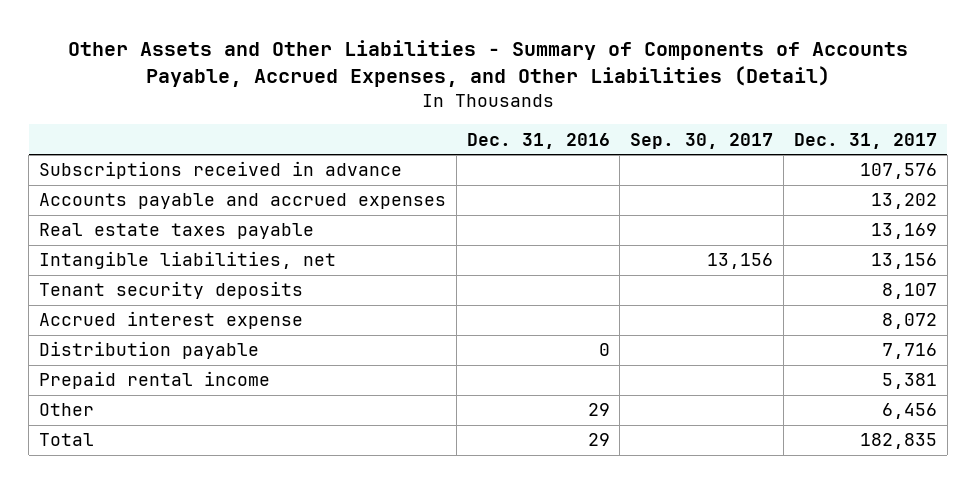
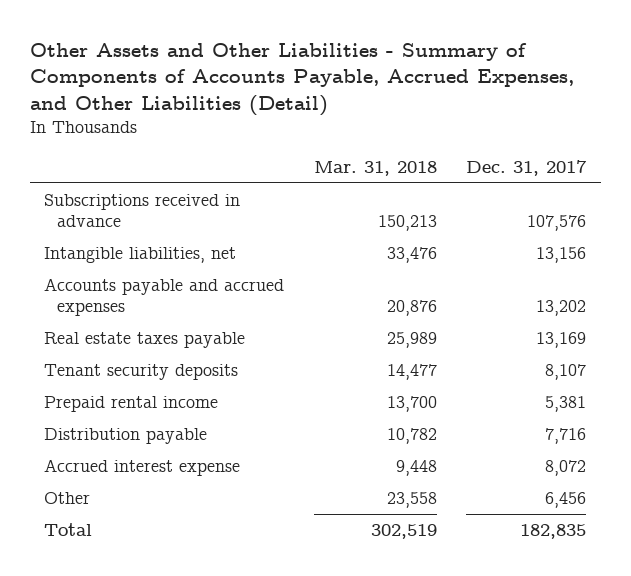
[466,132,610,149] Dec. 31, 2016 -> none
[630,132,774,149] Sep. 30, 2017 -> none
none -> [313,160,437,176] Mar. 31, 2018
[39,251,337,270] Intangible liabilities, net -> [44,247,237,264] Intangible liabilities, net
[39,341,260,360] Distribution payable -> [44,428,208,445] Distribution payable
[39,311,304,330] Accrued interest expense -> [44,459,241,477] Accrued interest expense

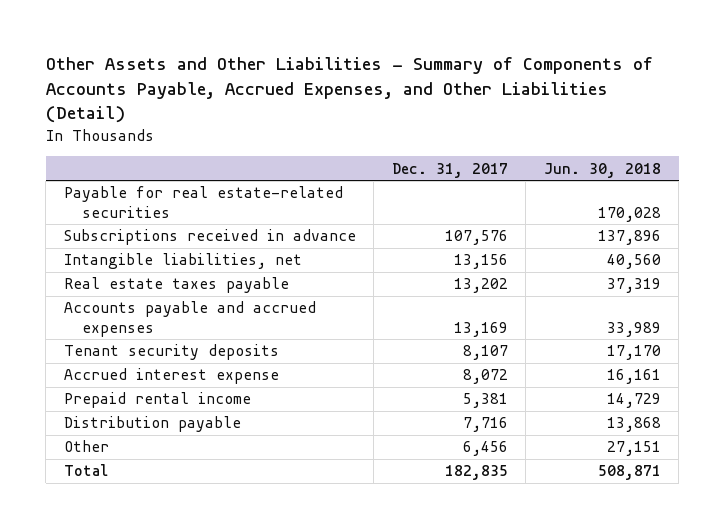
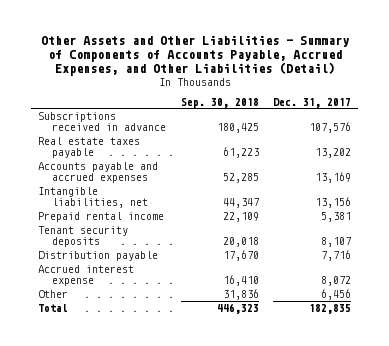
[543,162,661,178] Jun. 30, 2018 -> none
none -> [180,97,259,108] Sep. 30, 2018
[63,186,343,218] Payable for real estate-related securities -> none
[63,253,302,270] Intangible liabilities, net -> [38,186,149,208] Intangible liabilities, net
[63,344,279,361] Tenant security deposits -> [38,225,129,247] Tenant security deposits
[63,368,279,385] Accrued interest expense -> [38,264,135,286] Accrued interest expense

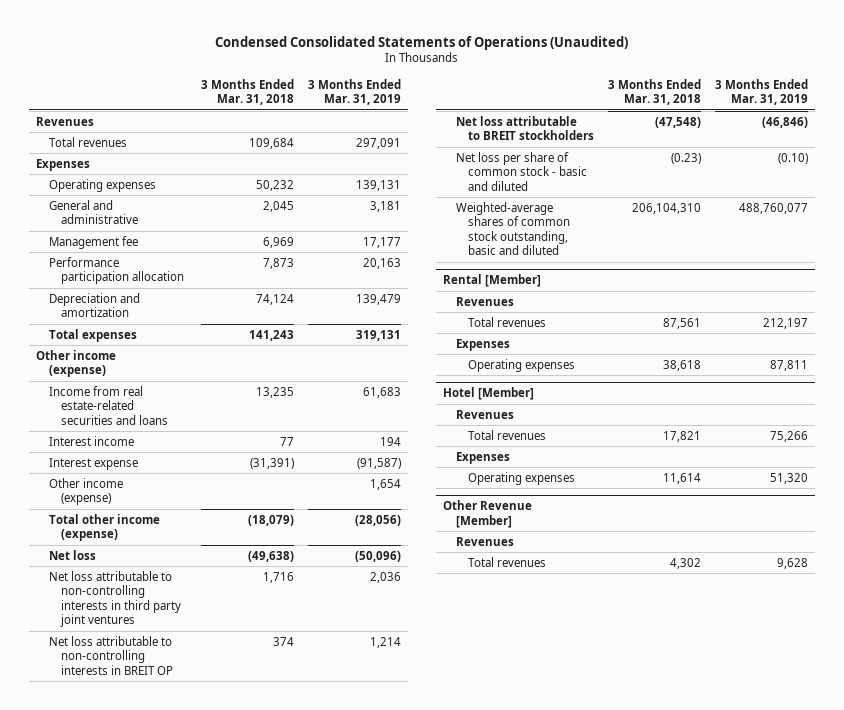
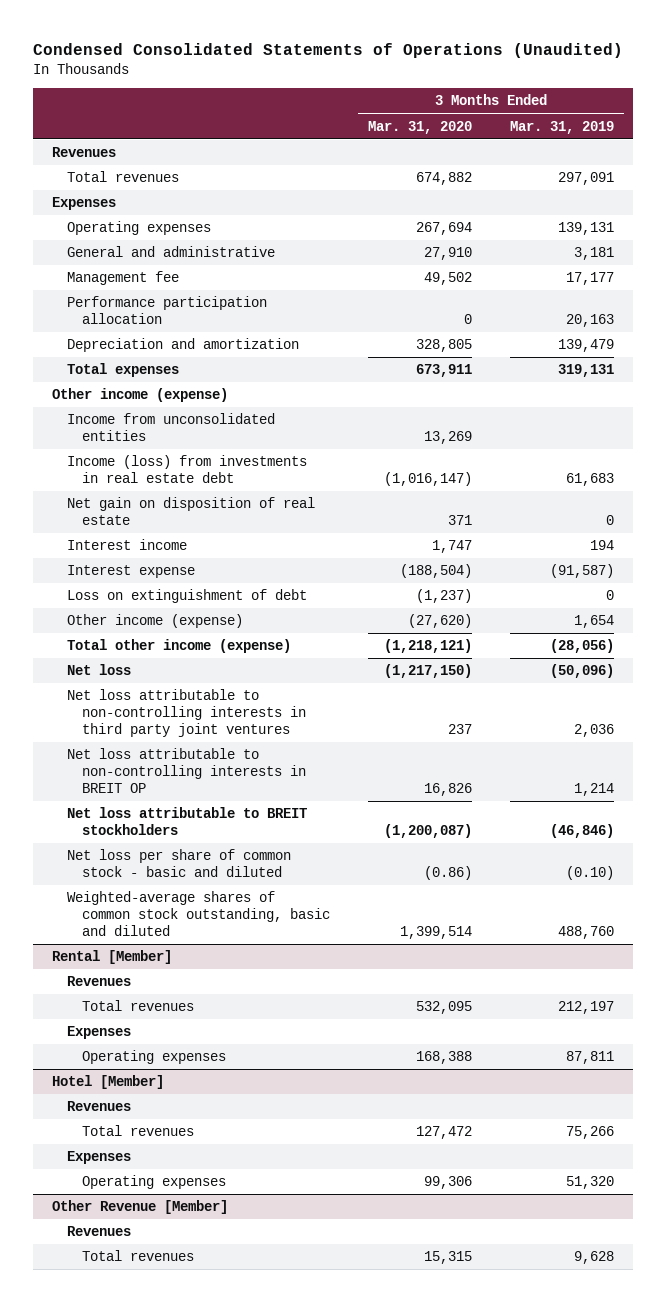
[200,78,294,106] 3 Months Ended Mar. 31, 2018 -> none
none -> [367,120,472,134] Mar. 31, 2020
none -> [67,413,276,442] Income from unconsolidated entities
[48,385,168,425] Income from real estate-related securities and loans -> [67,455,308,484] Income (loss) from investments in real estate debt
none -> [67,497,316,526] Net gain on disposition of real estate
none -> [67,589,308,604] Loss on extinguishment of debt
[739,202,809,214] 488,760,077 -> [558,925,615,939] 488,760

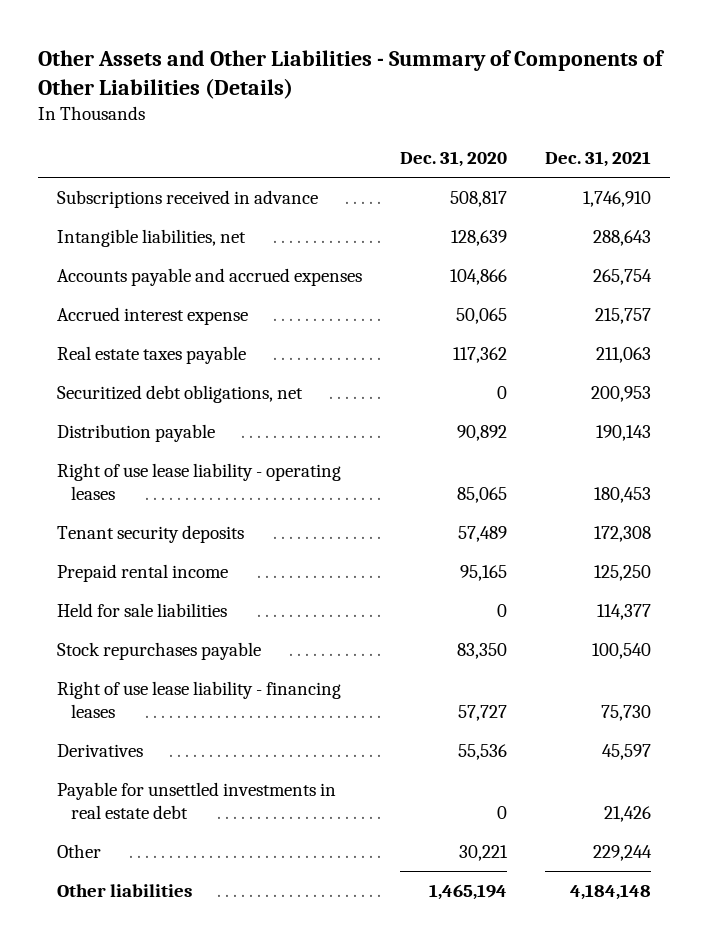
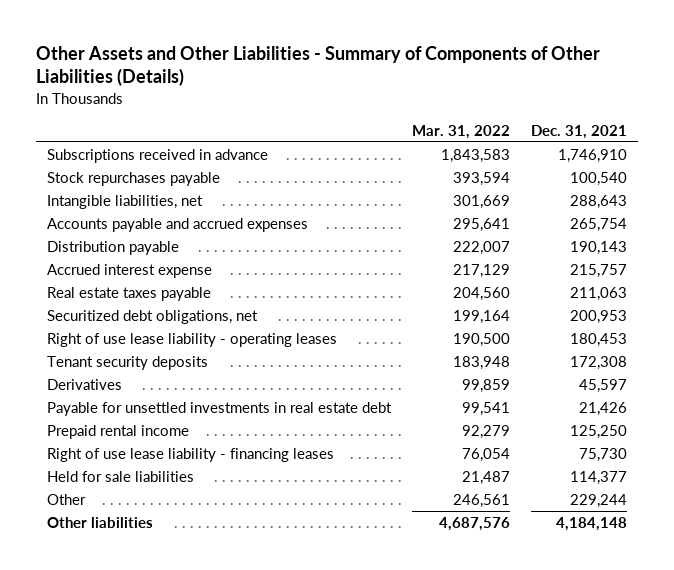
[399,151,507,168] Dec. 31, 2020 -> none
none -> [412,124,511,139] Mar. 31, 2022
[56,641,261,660] Stock repurchases payable -> [47,171,221,186] Stock repurchases payable
[56,423,215,442] Distribution payable -> [47,240,180,255] Distribution payable
[56,563,228,582] Prepaid rental income -> [47,424,190,439] Prepaid rental income
[56,680,341,719] Right of use lease liability - financing leases -> [47,447,335,462] Right of use lease liability - financing leases
[56,602,227,617] Held for sale liabilities -> [47,470,195,482] Held for sale liabilities

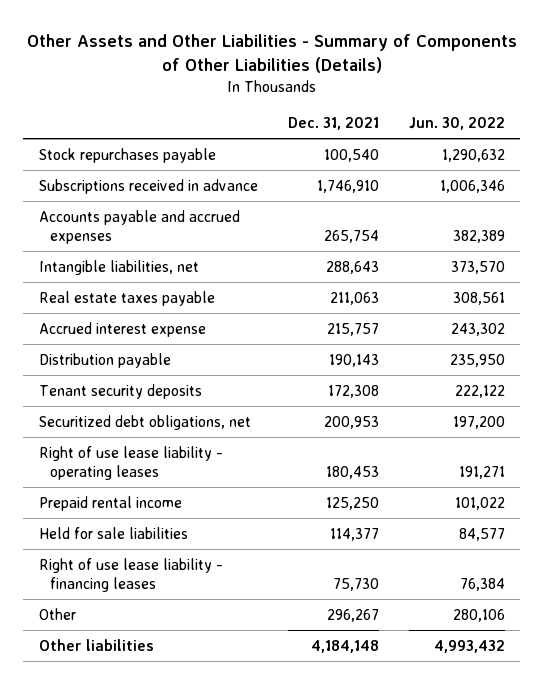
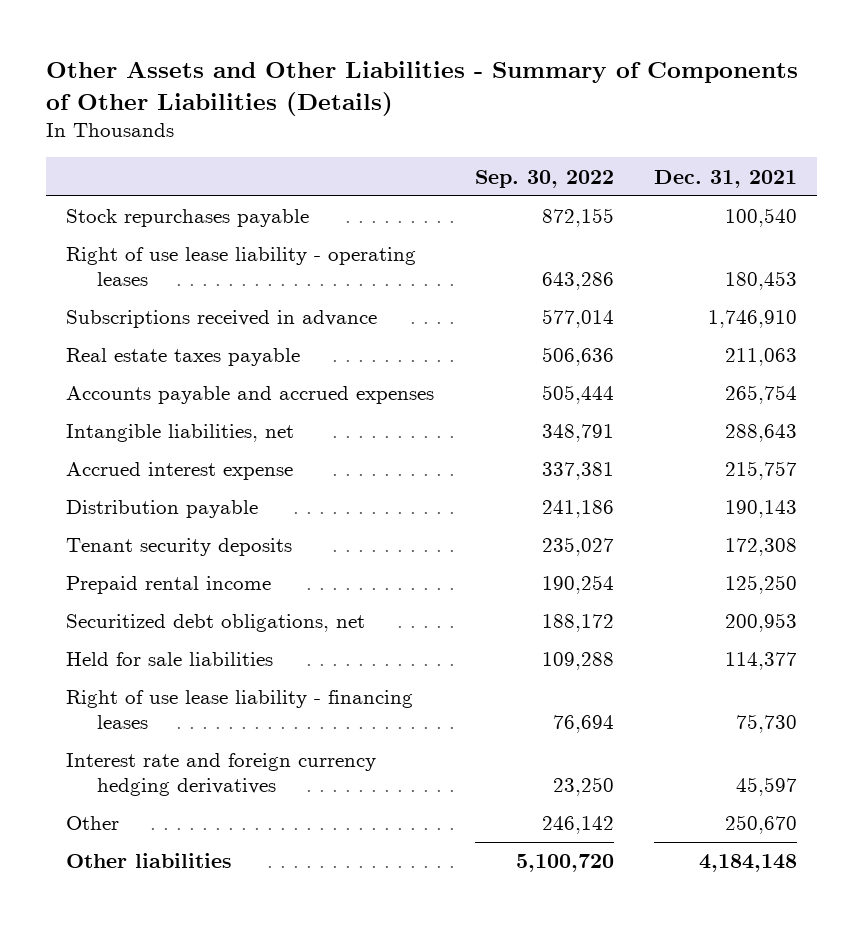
[409,117,506,131] Jun. 30, 2022 -> none
none -> [474,169,614,188] Sep. 30, 2022
[38,445,223,481] Right of use lease liability - operating leases -> [66,247,417,286] Right of use lease liability - operating leases
[38,290,215,306] Real estate taxes payable -> [66,348,301,367] Real estate taxes payable
[38,414,251,430] Securitized debt obligations, net -> [66,614,366,633] Securitized debt obligations, net
none -> [66,753,377,796] Interest rate and foreign currency hedging derivatives
[326,608,379,622] 296,267 -> [725,815,798,835] 250,670

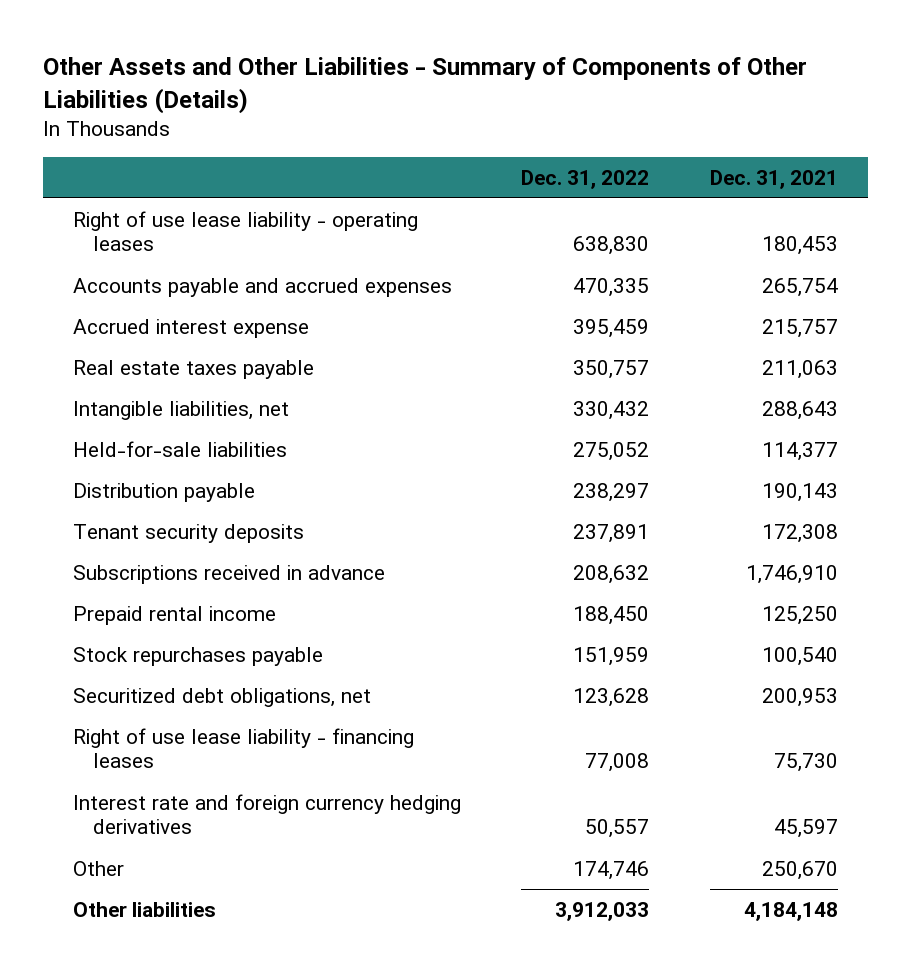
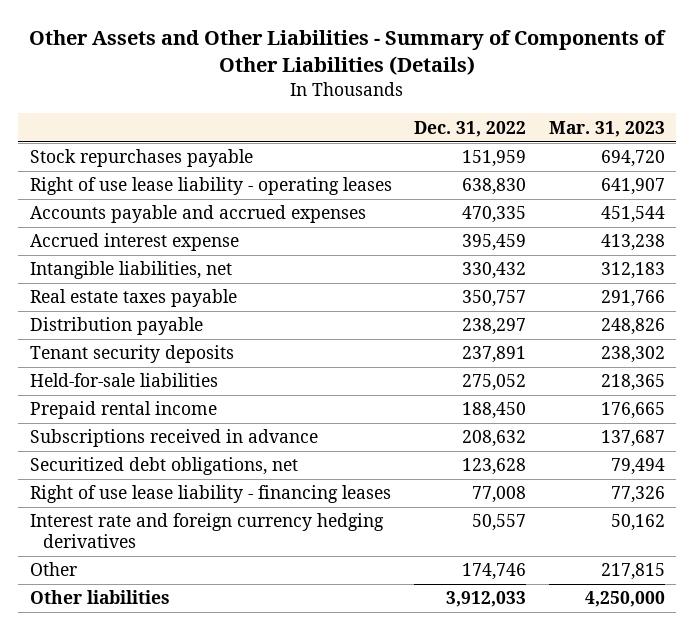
[709,169,838,189] Dec. 31, 2021 -> none
none -> [548,120,665,137] Mar. 31, 2023
[72,646,323,666] Stock repurchases payable -> [29,149,253,168] Stock repurchases payable
[72,359,314,379] Real estate taxes payable -> [29,289,237,308] Real estate taxes payable
[72,440,287,457] Held-for-sale liabilities -> [29,373,218,388] Held-for-sale liabilities
[72,564,385,584] Subscriptions received in advance -> [29,429,318,448] Subscriptions received in advance

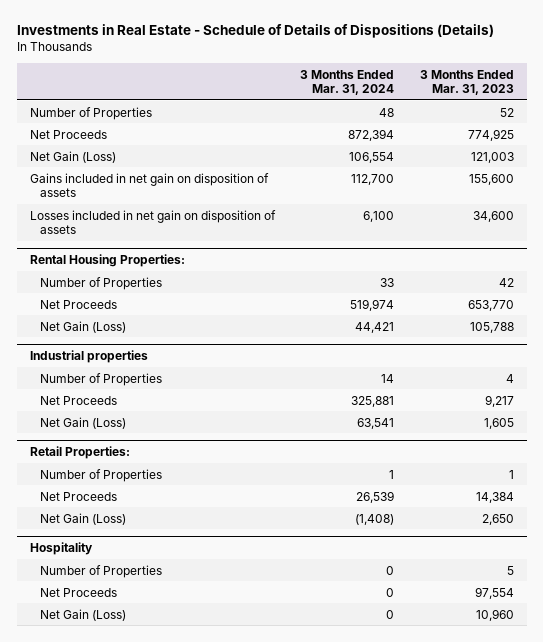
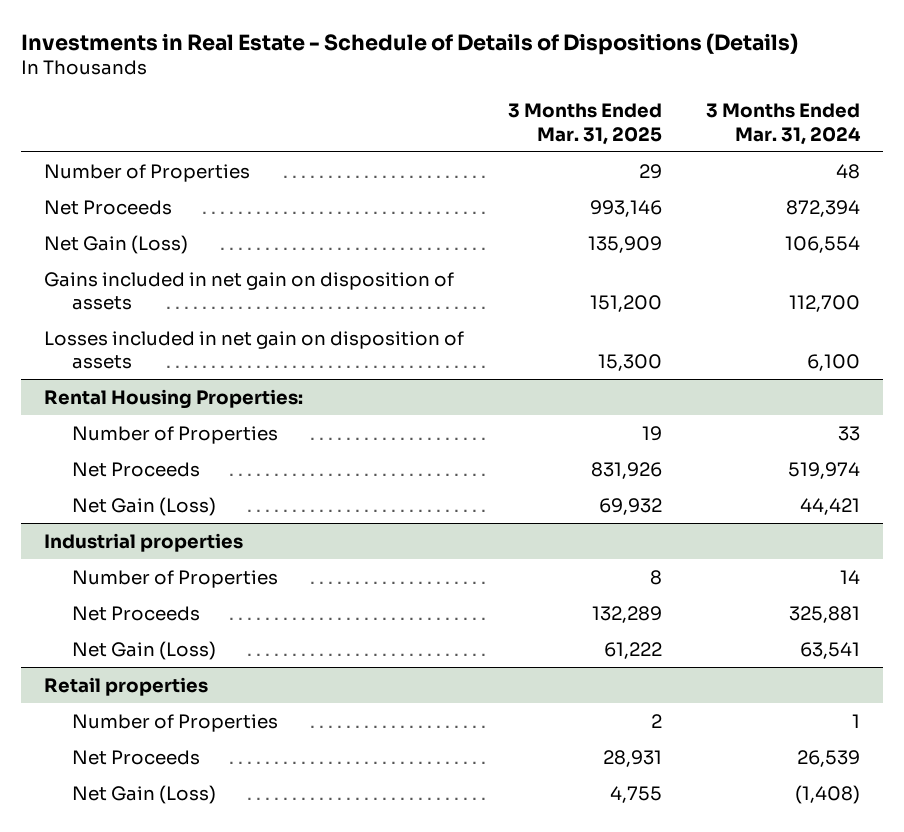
[419,69,514,95] 3 Months Ended Mar. 31, 2023 -> none
none -> [507,103,662,145] 3 Months Ended Mar. 31, 2025
[29,445,130,459] Retail Properties: -> [43,676,208,696] Retail properties
[29,541,93,555] Hospitality -> none
[39,564,162,578] Number of Properties -> none
[39,587,117,597] Net Proceeds -> none
[39,608,126,621] Net Gain (Loss) -> none

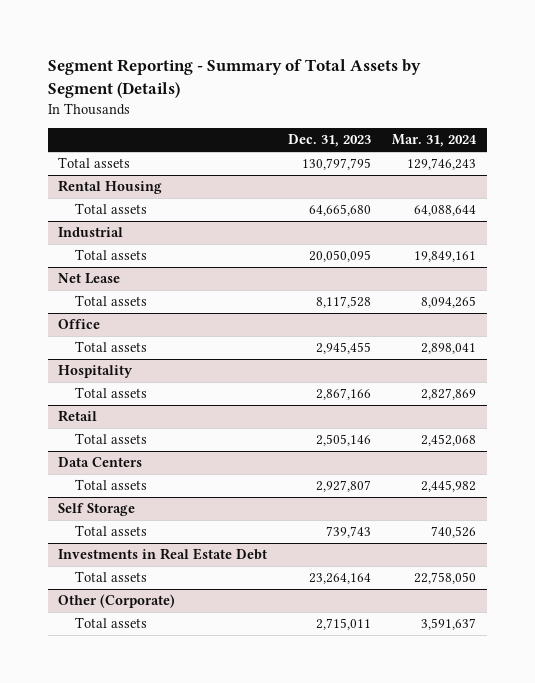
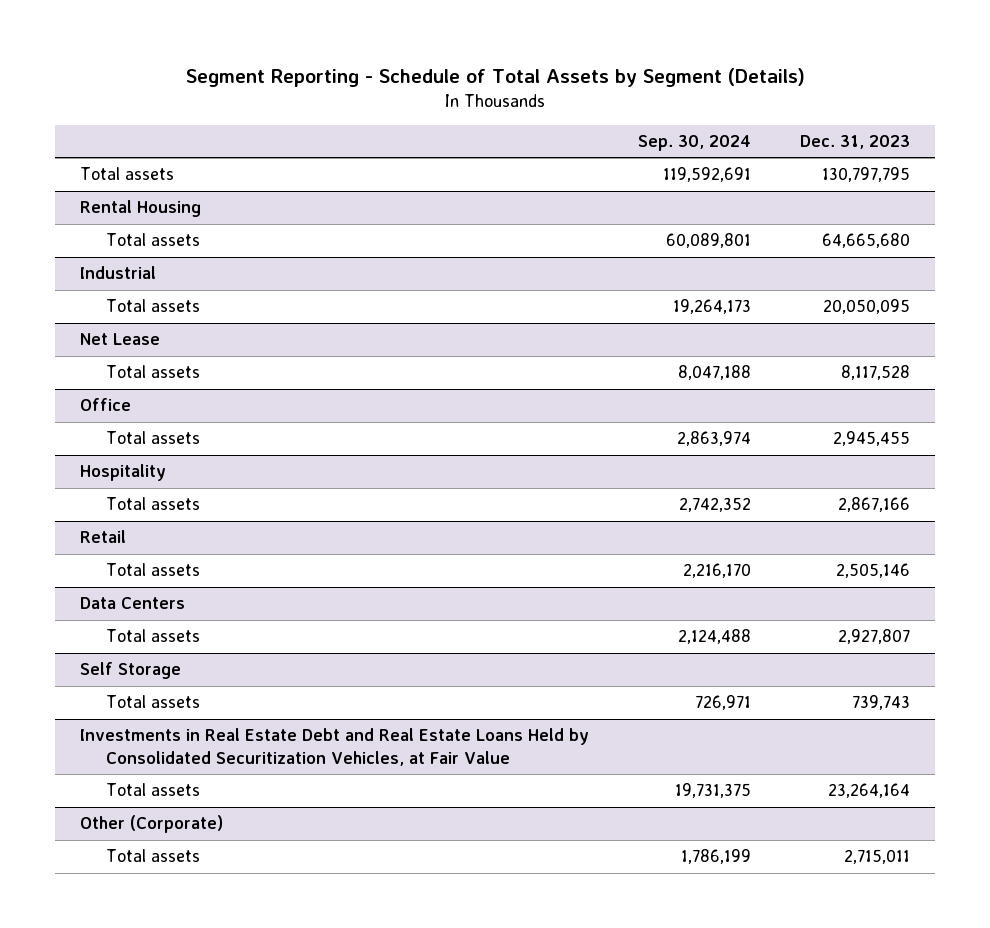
[47,58,421,98] Segment Reporting - Summary of Total Assets by Segment (Details) -> [185,67,805,87] Segment Reporting - Schedule of Total Assets by Segment (Details)
[392,134,478,148] Mar. 31, 2024 -> none
none -> [637,135,751,152] Sep. 30, 2024
[58,548,268,561] Investments in Real Estate Debt -> [79,728,589,766] Investments in Real Estate Debt and Real Estate Loans Held by Consolidated Securitization Vehicles, at Fair Value

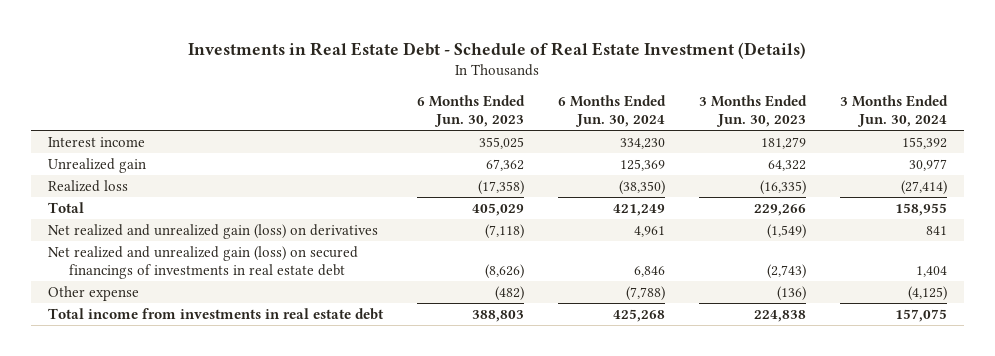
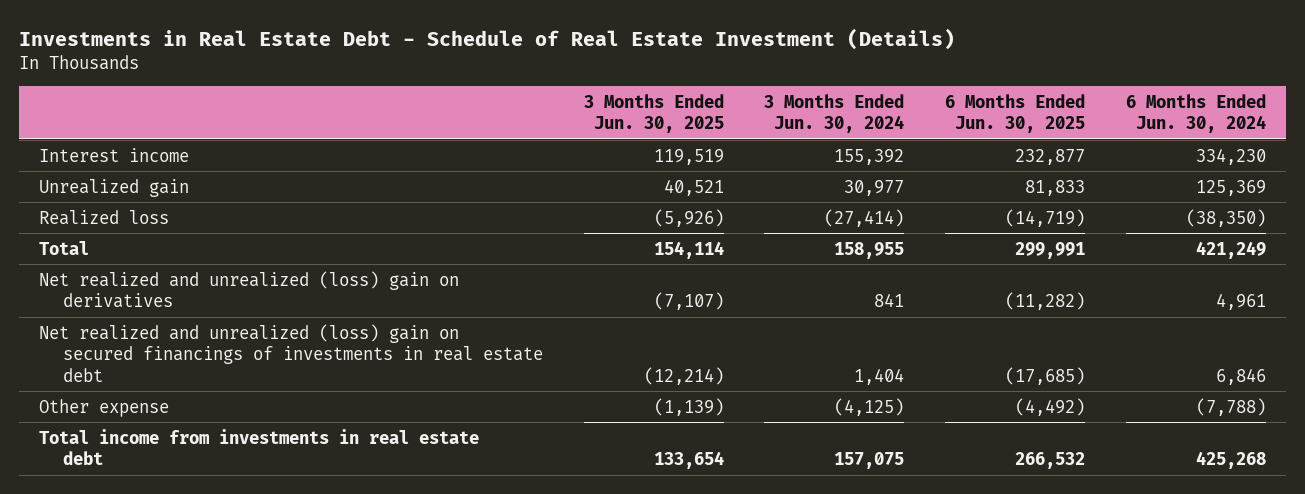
[416,95,525,128] 6 Months Ended Jun. 30, 2023 -> none
[698,95,807,128] 3 Months Ended Jun. 30, 2023 -> none
none -> [583,93,724,134] 3 Months Ended Jun. 30, 2025
none -> [945,93,1086,134] 6 Months Ended Jun. 30, 2025
[47,223,378,239] Net realized and unrealized gain (loss) on derivatives -> [39,270,460,309] Net realized and unrealized (loss) gain on derivatives
[47,245,358,279] Net realized and unrealized gain (loss) on secured financings of investments in real estate debt -> [39,323,544,382] Net realized and unrealized (loss) gain on secured financings of investments in real estate debt

